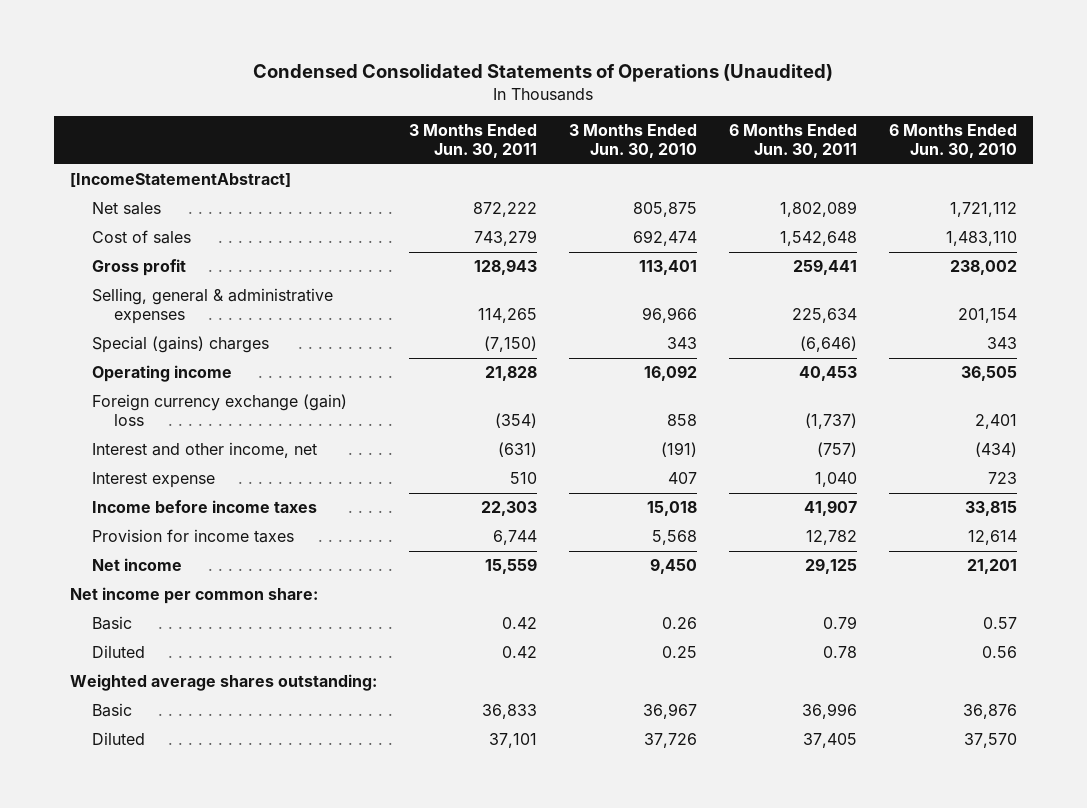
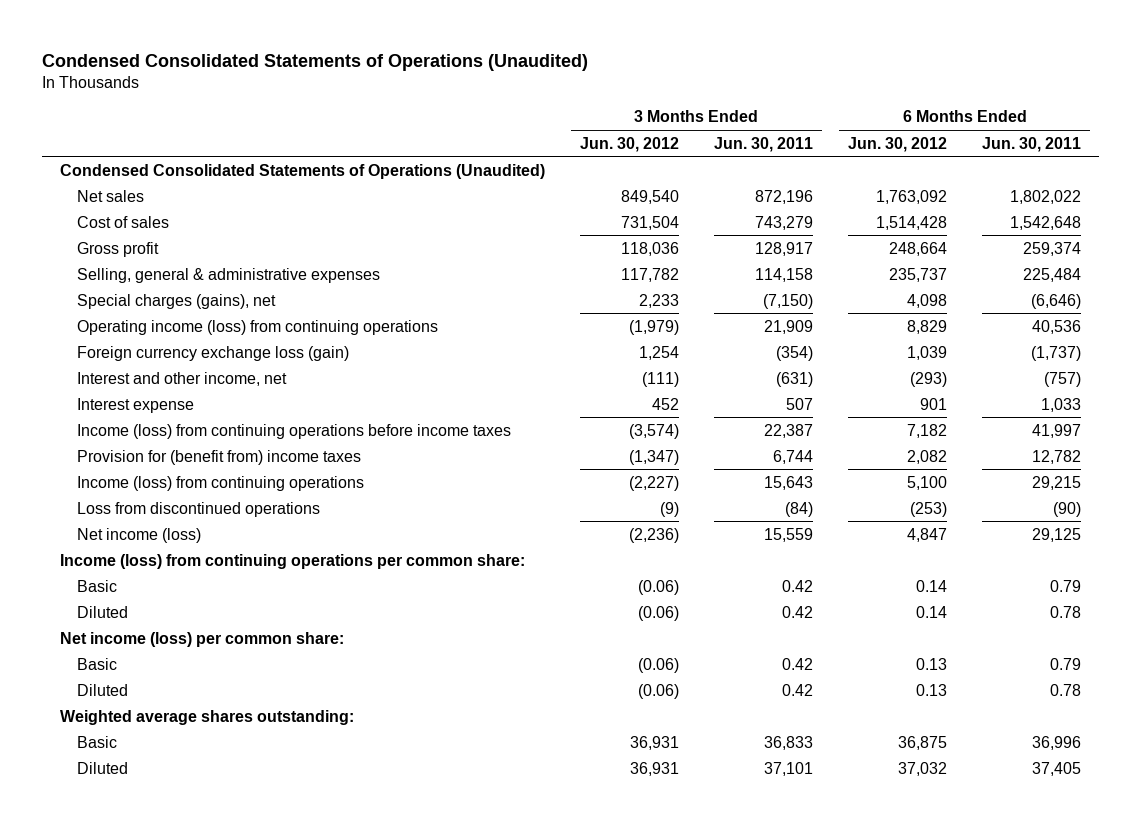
[568,124,697,159] 3 Months Ended Jun. 30, 2010 -> none
[889,124,1018,159] 6 Months Ended Jun. 30, 2010 -> none
none -> [579,136,679,152] Jun. 30, 2012
none -> [848,136,948,152] Jun. 30, 2012
[69,173,291,188] [IncomeStatementAbstract] -> [59,163,545,179] Condensed Consolidated Statements of Operations (Unaudited)
[472,202,537,218] 872,222 -> [754,189,813,204] 872,196
[779,201,857,218] 1,802,089 -> [1010,189,1082,204] 1,802,022
[473,259,537,276] 128,943 -> [754,241,813,256] 128,917
[792,259,857,276] 259,441 -> [1023,241,1082,256] 259,374
[477,308,537,324] 114,265 -> [754,267,813,282] 114,158
[791,308,857,324] 225,634 -> [1023,267,1082,282] 225,484
[92,336,270,354] Special (gains) charges -> [77,293,277,309] Special charges (gains), net
[92,365,233,383] Operating income -> [77,319,439,335] Operating income (loss) from continuing operations
[484,366,537,382] 21,828 -> [763,319,813,334] 21,909
[798,366,857,382] 40,453 -> [1032,319,1082,334] 40,536
[92,394,348,427] Foreign currency exchange (gain) loss -> [77,345,350,361] Foreign currency exchange loss (gain)
[69,587,318,605] Net income per common share: -> none
[509,472,537,485] 510 -> [785,397,813,410] 507
[814,472,857,488] 1,040 -> [1041,397,1082,412] 1,033
[92,500,318,514] Income before income taxes -> [77,423,512,439] Income (loss) from continuing operations before income taxes
[480,501,537,517] 22,303 -> [763,423,813,438] 22,387
[803,500,857,517] 41,907 -> [1032,423,1082,438] 41,997
[92,529,295,544] Provision for income taxes -> [77,449,362,465] Provision for (benefit from) income taxes
none -> [77,475,365,491] Income (loss) from continuing operations
none -> [77,501,321,517] Loss from discontinued operations
[92,558,183,572] Net income -> [77,527,202,543] Net income (loss)
none -> [59,553,525,569] Income (loss) from continuing operations per common share:
none -> [59,631,344,647] Net income (loss) per common share:
none -> [77,657,118,670] Basic
none -> [77,683,129,696] Diluted

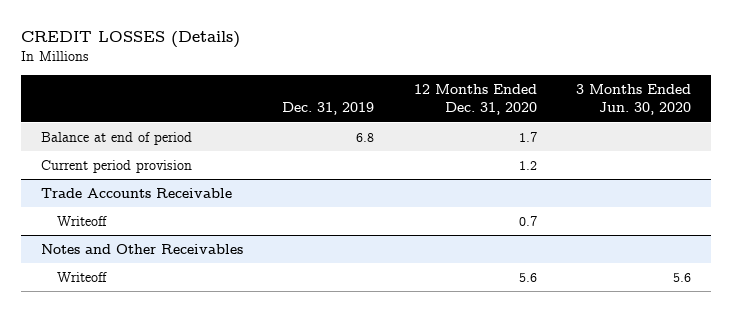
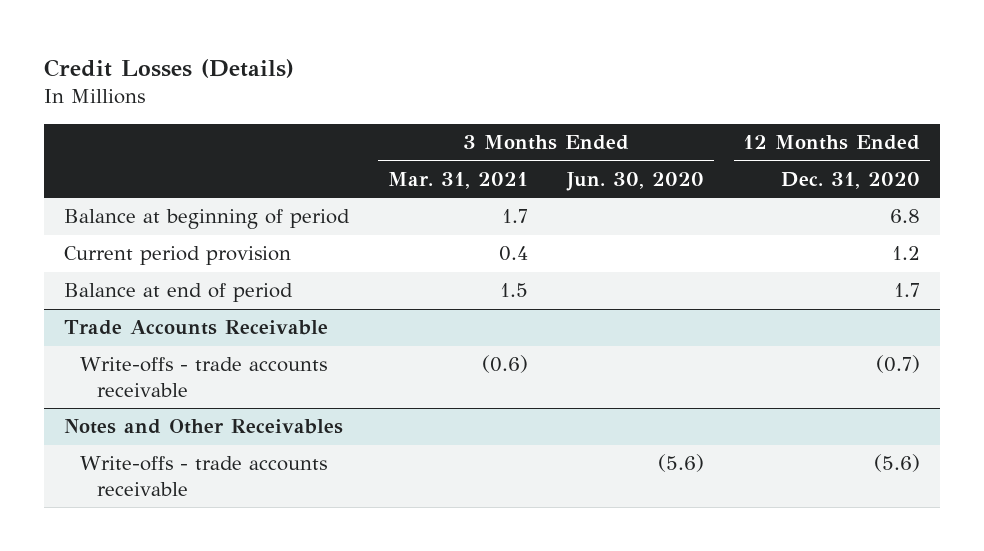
[20,31,240,49] CREDIT LOSSES (Details) -> [44,58,295,78] Credit Losses (Details)
[282,102,375,116] Dec. 31, 2019 -> none
none -> [388,171,529,189] Mar. 31, 2021
none -> [63,209,350,230] Balance at beginning of period
[40,131,192,145] Balance at end of period -> [63,283,293,303] Balance at end of period
[57,215,108,226] Writeoff -> none
none -> [80,357,328,397] Write-offs - trade accounts receivable
[57,271,108,282] Writeoff -> none
none -> [80,456,328,496] Write-offs - trade accounts receivable

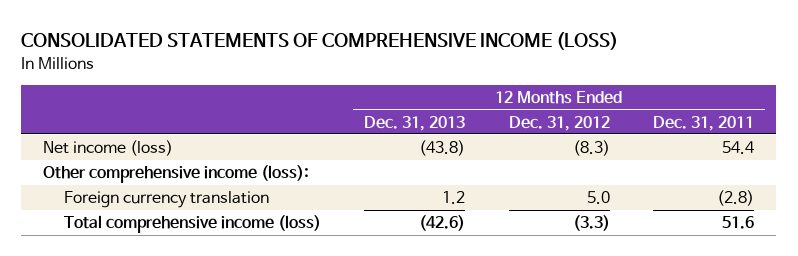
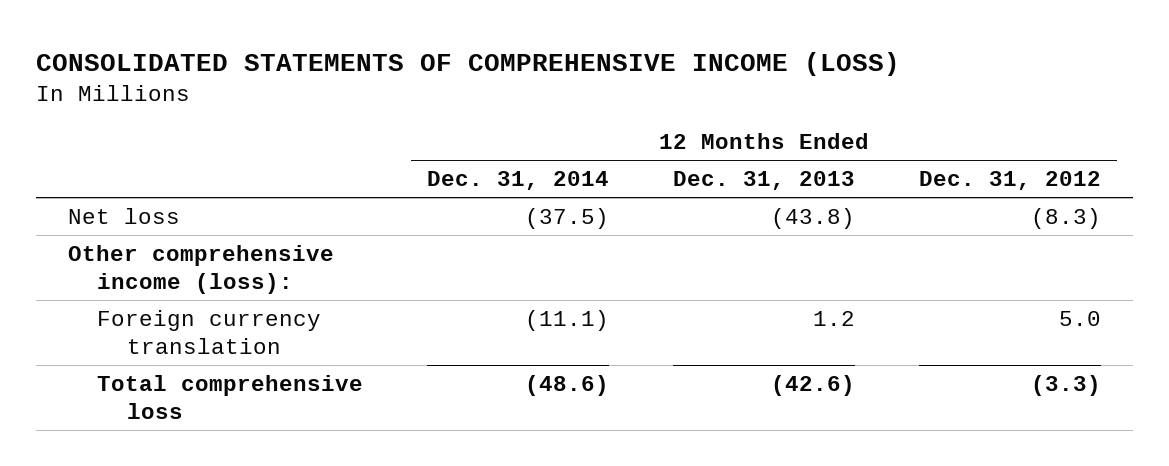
[653,115,755,131] Dec. 31, 2011 -> none
none -> [427,171,610,191] Dec. 31, 2014
[43,140,174,157] Net income (loss) -> [67,207,180,224] Net loss
[63,215,321,234] Total comprehensive income (loss) -> [97,374,364,419] Total comprehensive loss

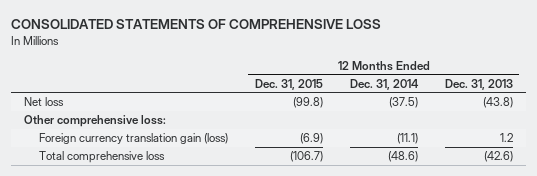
[35,51,900,76] CONSOLIDATED STATEMENTS OF COMPREHENSIVE INCOME (LOSS) -> [10,19,381,30] CONSOLIDATED STATEMENTS OF COMPREHENSIVE LOSS
[918,171,1101,191] Dec. 31, 2012 -> none
none -> [254,78,323,90] Dec. 31, 2015
[67,244,334,294] Other comprehensive income (loss): -> [24,115,167,128] Other comprehensive loss:
[97,309,322,354] Foreign currency translation -> [38,133,228,145] Foreign currency translation gain (loss)

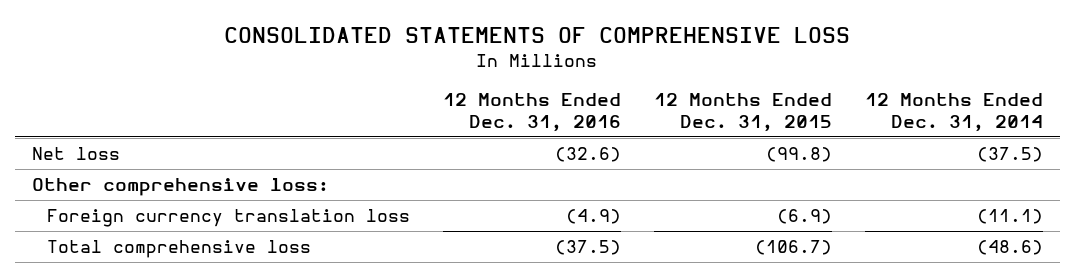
[444,78,513,90] Dec. 31, 2013 -> none
none -> [443,93,622,133] 12 Months Ended Dec. 31, 2016
[38,133,228,145] Foreign currency translation gain (loss) -> [47,209,411,228] Foreign currency translation loss

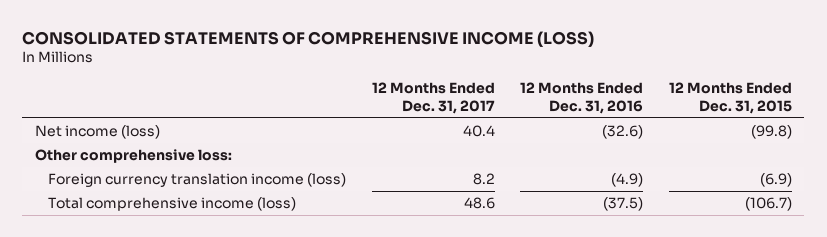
[224,26,851,43] CONSOLIDATED STATEMENTS OF COMPREHENSIVE LOSS -> [22,30,595,47] CONSOLIDATED STATEMENTS OF COMPREHENSIVE INCOME (LOSS)
[865,93,1044,133] 12 Months Ended Dec. 31, 2014 -> none
none -> [371,82,495,114] 12 Months Ended Dec. 31, 2017
[31,147,120,161] Net loss -> [34,125,160,140] Net income (loss)
[47,209,411,228] Foreign currency translation loss -> [48,173,347,188] Foreign currency translation income (loss)
[47,240,312,259] Total comprehensive loss -> [48,197,297,212] Total comprehensive income (loss)

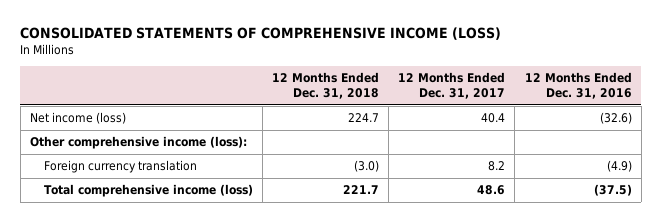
[668,82,792,114] 12 Months Ended Dec. 31, 2015 -> none
none -> [271,72,379,100] 12 Months Ended Dec. 31, 2018
[34,149,232,164] Other comprehensive loss: -> [29,136,247,150] Other comprehensive income (loss):
[48,173,347,188] Foreign currency translation income (loss) -> [43,160,197,174] Foreign currency translation

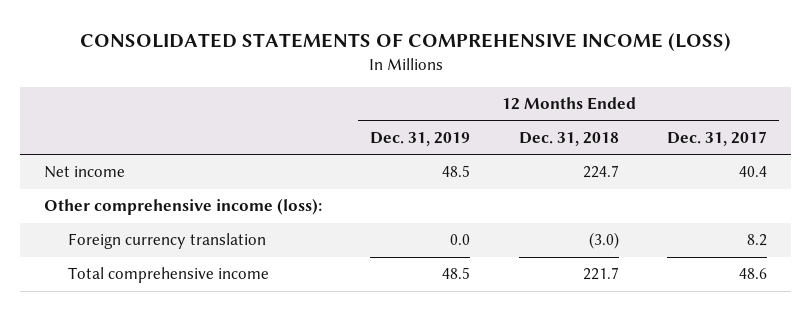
[524,72,632,100] 12 Months Ended Dec. 31, 2016 -> none
none -> [370,132,471,147] Dec. 31, 2019
[29,112,126,125] Net income (loss) -> [44,166,126,179] Net income
[43,184,253,198] Total comprehensive income (loss) -> [68,267,270,284] Total comprehensive income

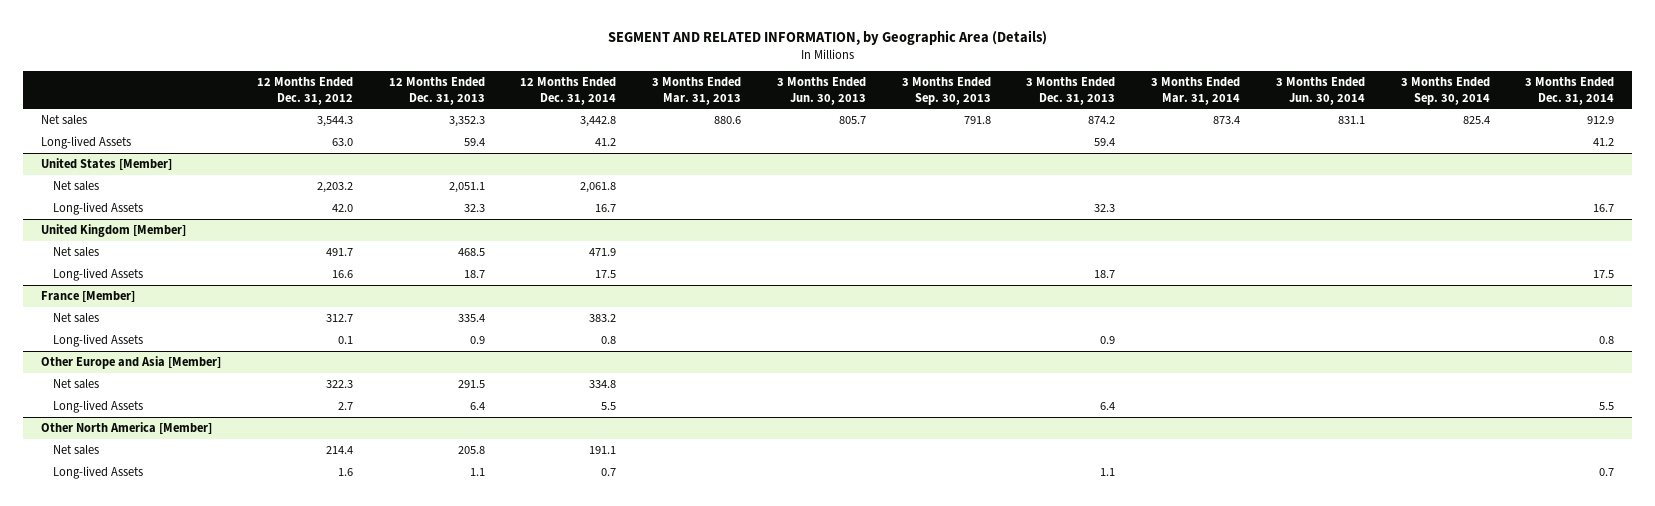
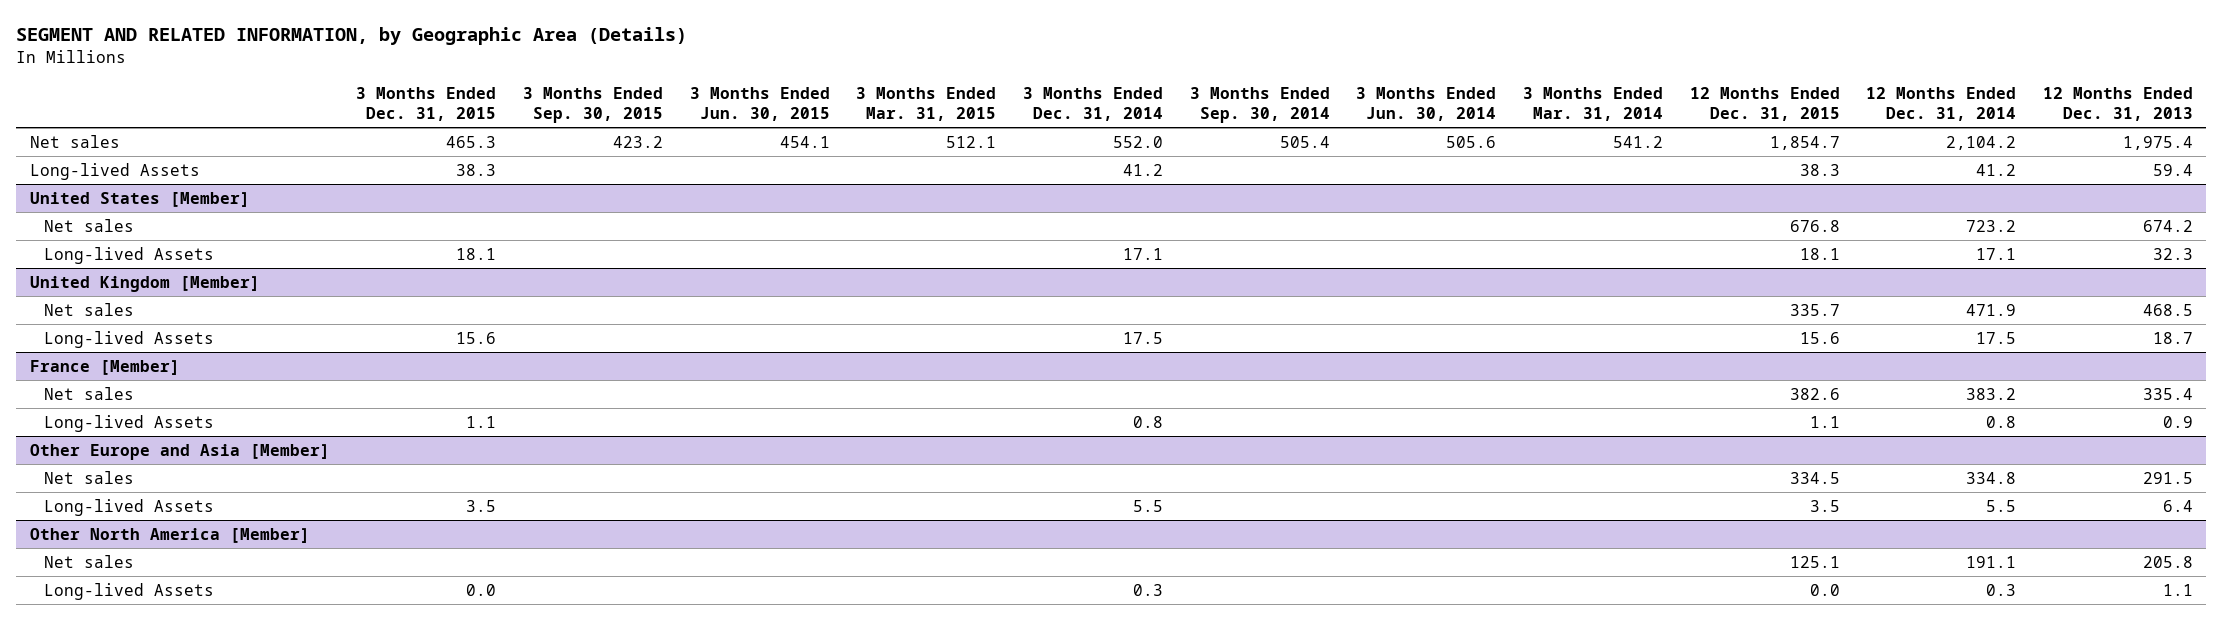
[256,77,353,105] 12 Months Ended Dec. 31, 2012 -> none
[652,77,742,105] 3 Months Ended Mar. 31, 2013 -> none
[776,77,866,105] 3 Months Ended Jun. 30, 2013 -> none
[901,77,991,105] 3 Months Ended Sep. 30, 2013 -> none
[1026,77,1116,105] 3 Months Ended Dec. 31, 2013 -> none
none -> [356,86,497,122] 3 Months Ended Dec. 31, 2015
none -> [522,86,663,124] 3 Months Ended Sep. 30, 2015
none -> [689,86,830,122] 3 Months Ended Jun. 30, 2015
none -> [856,86,997,122] 3 Months Ended Mar. 31, 2015
none -> [1689,86,1840,122] 12 Months Ended Dec. 31, 2015
[448,115,485,127] 3,352.3 -> [2122,135,2193,150] 1,975.4
[580,115,617,127] 3,442.8 -> [1946,135,2017,150] 2,104.2
[1213,115,1241,124] 873.4 -> [1612,135,1663,148] 541.2
[1337,115,1365,124] 831.1 -> [1446,135,1497,148] 505.6
[1462,115,1490,124] 825.4 -> [1279,135,1330,148] 505.4
[1587,115,1615,124] 912.9 -> [1112,135,1163,148] 552.0
[448,181,485,193] 2,051.1 -> [2142,219,2193,232] 674.2
[580,181,617,193] 2,061.8 -> [1966,219,2017,232] 723.2
[595,203,617,212] 16.7 -> [1976,247,2017,260] 17.1
[1593,203,1615,212] 16.7 -> [1122,247,1163,260] 17.1
[601,467,617,476] 0.7 -> [1986,583,2017,596] 0.3
[1599,467,1615,476] 0.7 -> [1132,583,1163,596] 0.3

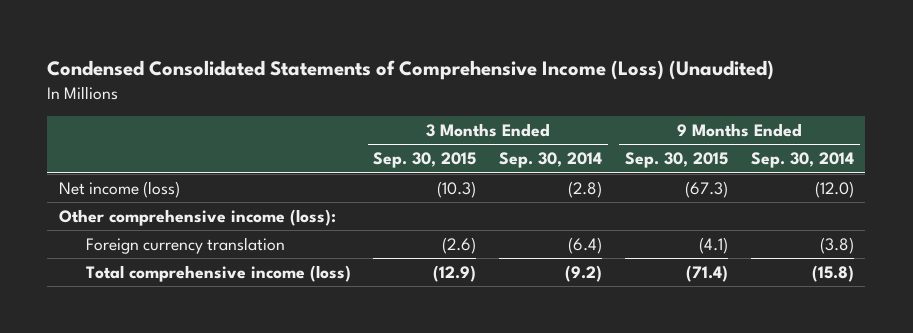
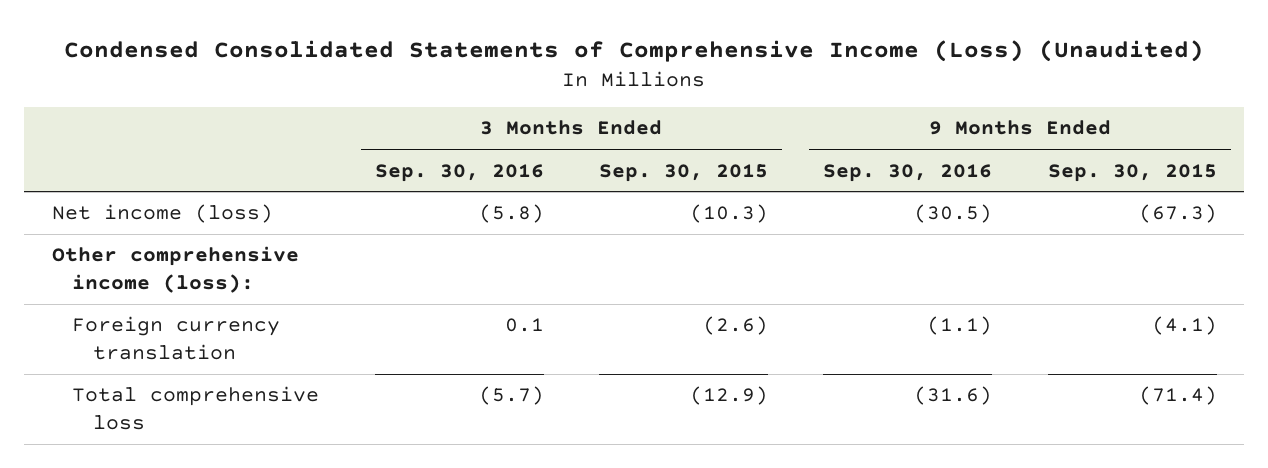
[499,152,603,169] Sep. 30, 2014 -> none
[751,152,855,169] Sep. 30, 2014 -> none
none -> [374,163,544,182] Sep. 30, 2016
none -> [823,163,993,182] Sep. 30, 2016
[85,264,351,282] Total comprehensive income (loss) -> [72,386,320,430] Total comprehensive loss

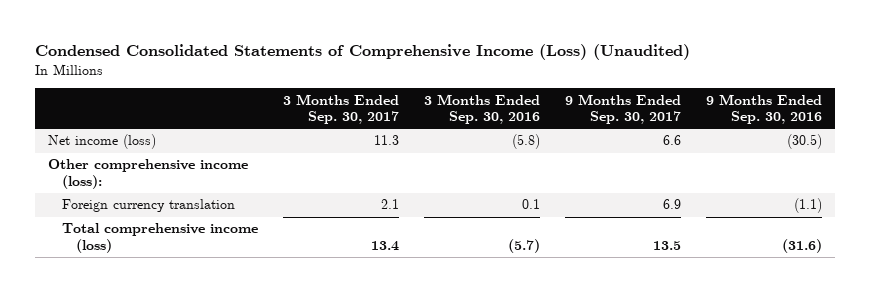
[598,163,768,182] Sep. 30, 2015 -> none
[1047,163,1217,182] Sep. 30, 2015 -> none
none -> [283,93,400,125] 3 Months Ended Sep. 30, 2017
none -> [565,93,682,125] 9 Months Ended Sep. 30, 2017
[72,386,320,430] Total comprehensive loss -> [61,223,258,254] Total comprehensive income (loss)

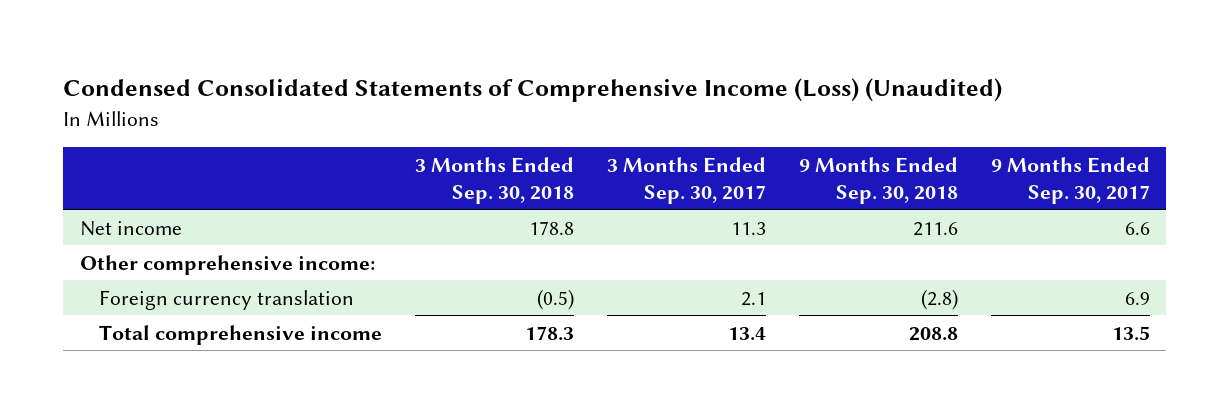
[424,93,541,125] 3 Months Ended Sep. 30, 2016 -> none
[706,93,823,125] 9 Months Ended Sep. 30, 2016 -> none
none -> [415,156,575,204] 3 Months Ended Sep. 30, 2018
none -> [799,156,959,204] 9 Months Ended Sep. 30, 2018
[47,134,156,150] Net income (loss) -> [79,220,182,236] Net income
[47,159,248,190] Other comprehensive income (loss): -> [79,254,375,275] Other comprehensive income:
[61,223,258,254] Total comprehensive income (loss) -> [99,324,383,345] Total comprehensive income

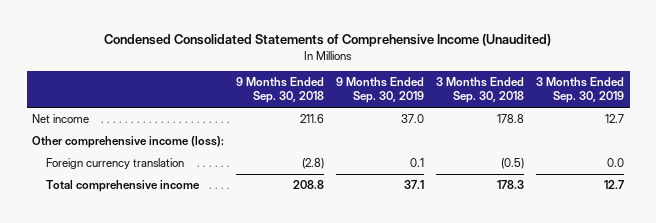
[63,78,1003,103] Condensed Consolidated Statements of Comprehensive Income (Loss) (Unaudited) -> [104,34,552,48] Condensed Consolidated Statements of Comprehensive Income (Unaudited)
[607,156,767,204] 3 Months Ended Sep. 30, 2017 -> none
[990,156,1150,204] 9 Months Ended Sep. 30, 2017 -> none
none -> [336,76,425,104] 9 Months Ended Sep. 30, 2019
none -> [535,76,624,104] 3 Months Ended Sep. 30, 2019
[79,254,375,275] Other comprehensive income: -> [32,135,225,148] Other comprehensive income (loss):

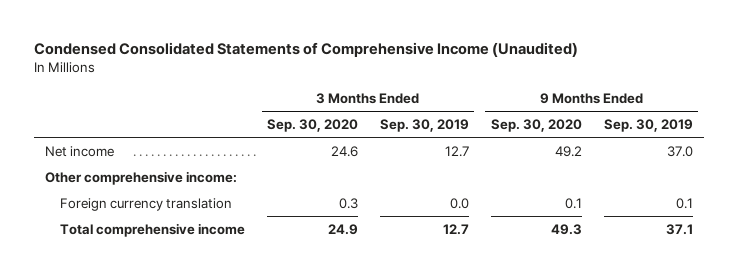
[236,76,325,104] 9 Months Ended Sep. 30, 2018 -> none
[435,76,524,104] 3 Months Ended Sep. 30, 2018 -> none
none -> [267,119,359,133] Sep. 30, 2020
none -> [490,119,582,133] Sep. 30, 2020
[32,135,225,148] Other comprehensive income (loss): -> [44,170,237,185] Other comprehensive income:

